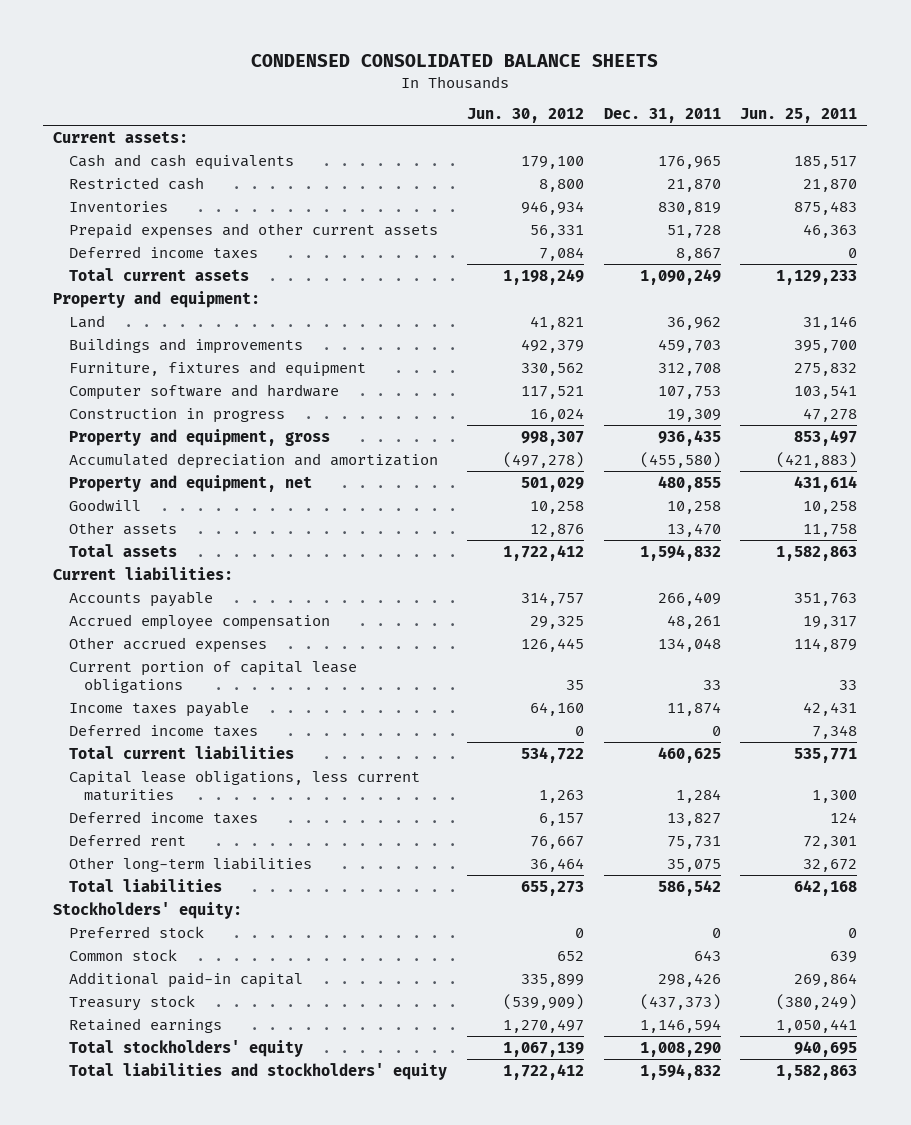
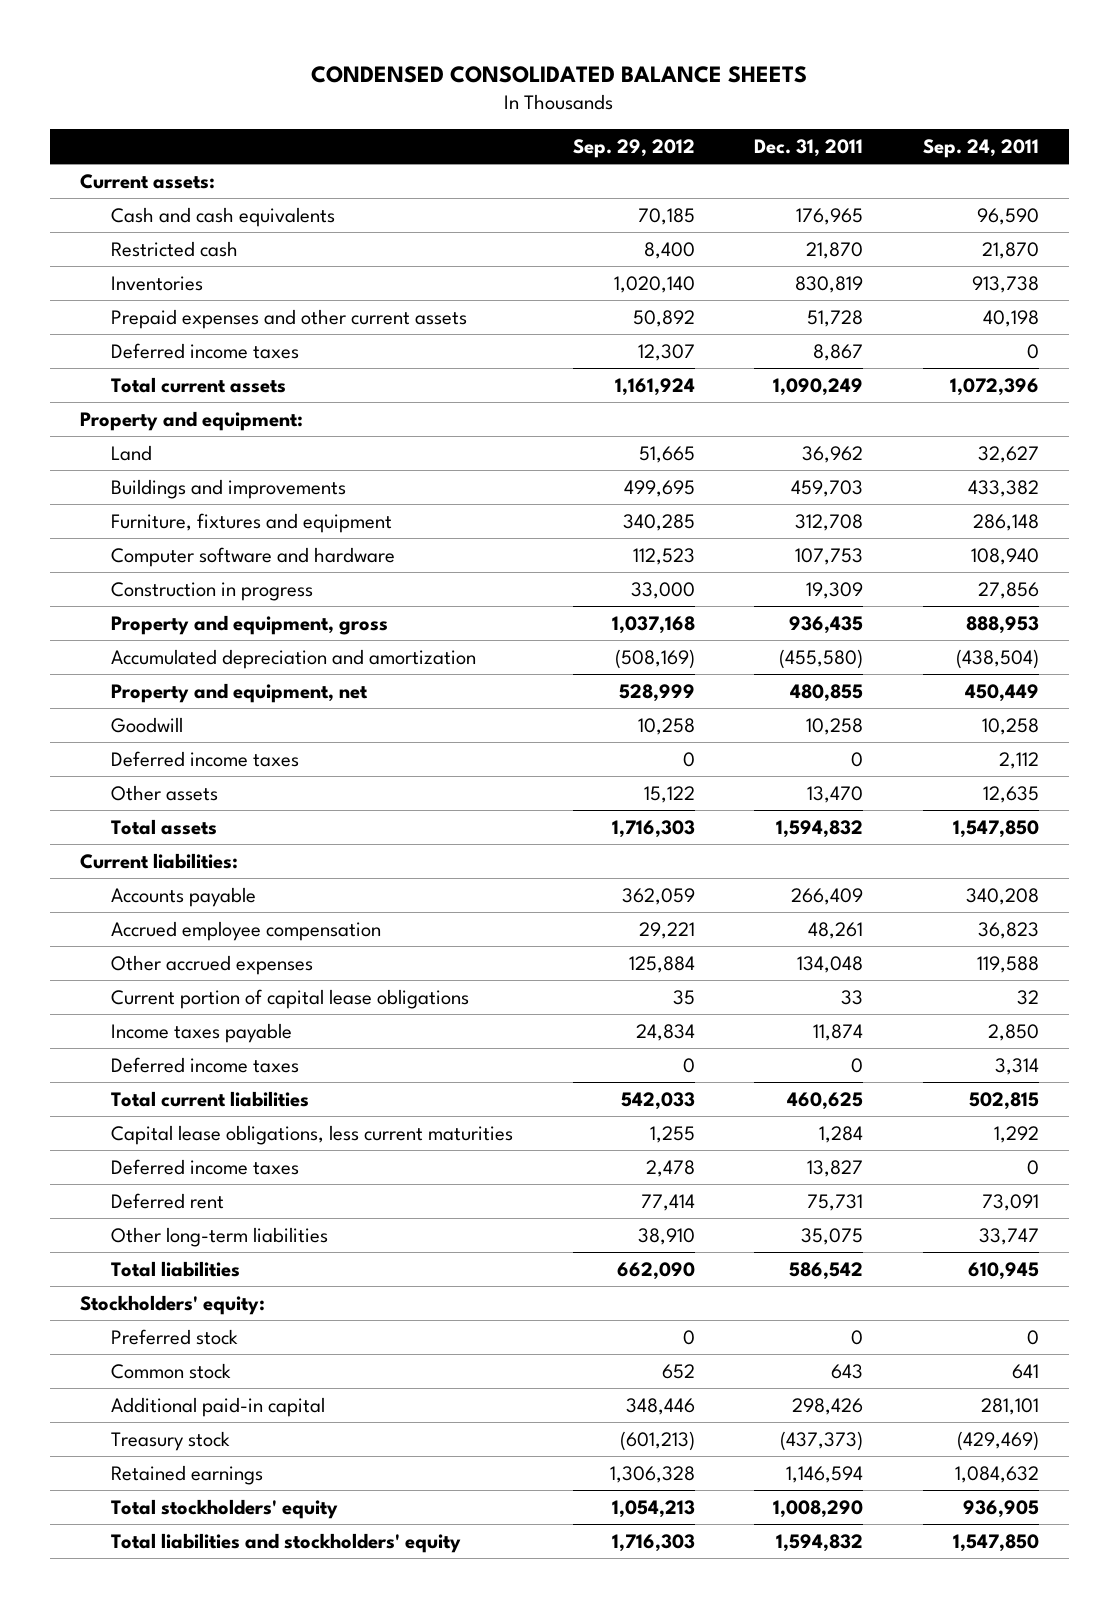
[466,108,584,124] Jun. 30, 2012 -> none
[740,108,858,124] Jun. 25, 2011 -> none
none -> [572,139,695,159] Sep. 29, 2012
none -> [922,139,1039,159] Sep. 24, 2011
none -> [111,750,300,767] Deferred income taxes

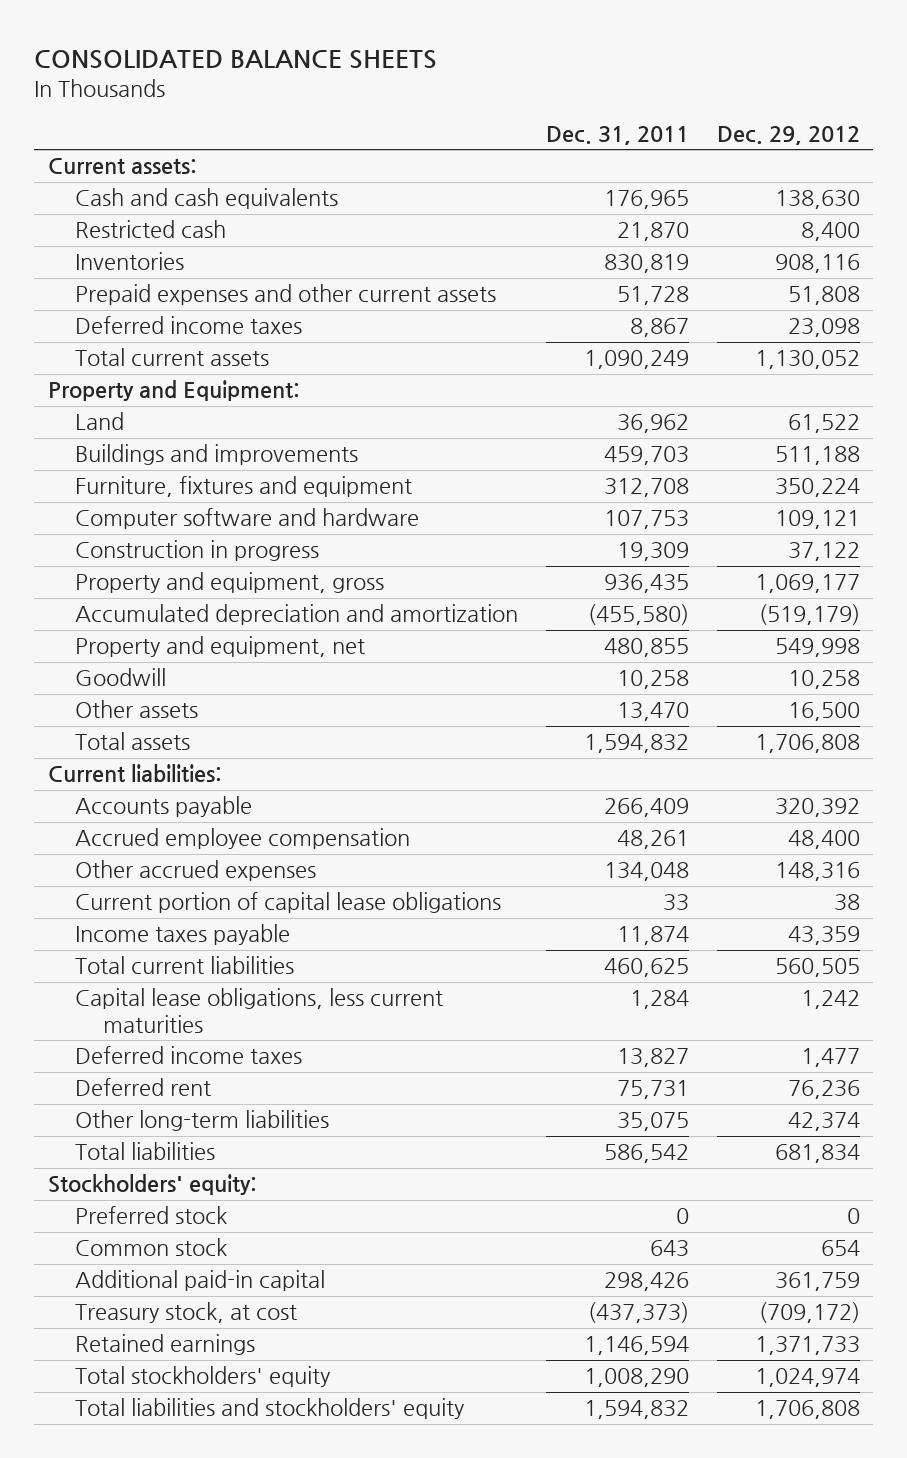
[311,65,808,83] CONDENSED CONSOLIDATED BALANCE SHEETS -> [34,50,438,70] CONSOLIDATED BALANCE SHEETS
[572,139,695,159] Sep. 29, 2012 -> none
[922,139,1039,159] Sep. 24, 2011 -> none
none -> [716,126,860,146] Dec. 29, 2012
[79,410,303,431] Property and equipment: -> [47,380,300,402] Property and Equipment:
[111,750,300,767] Deferred income taxes -> none
[111,1056,300,1073] Deferred income taxes -> none
[111,1430,231,1451] Treasury stock -> [75,1302,298,1324] Treasury stock, at cost

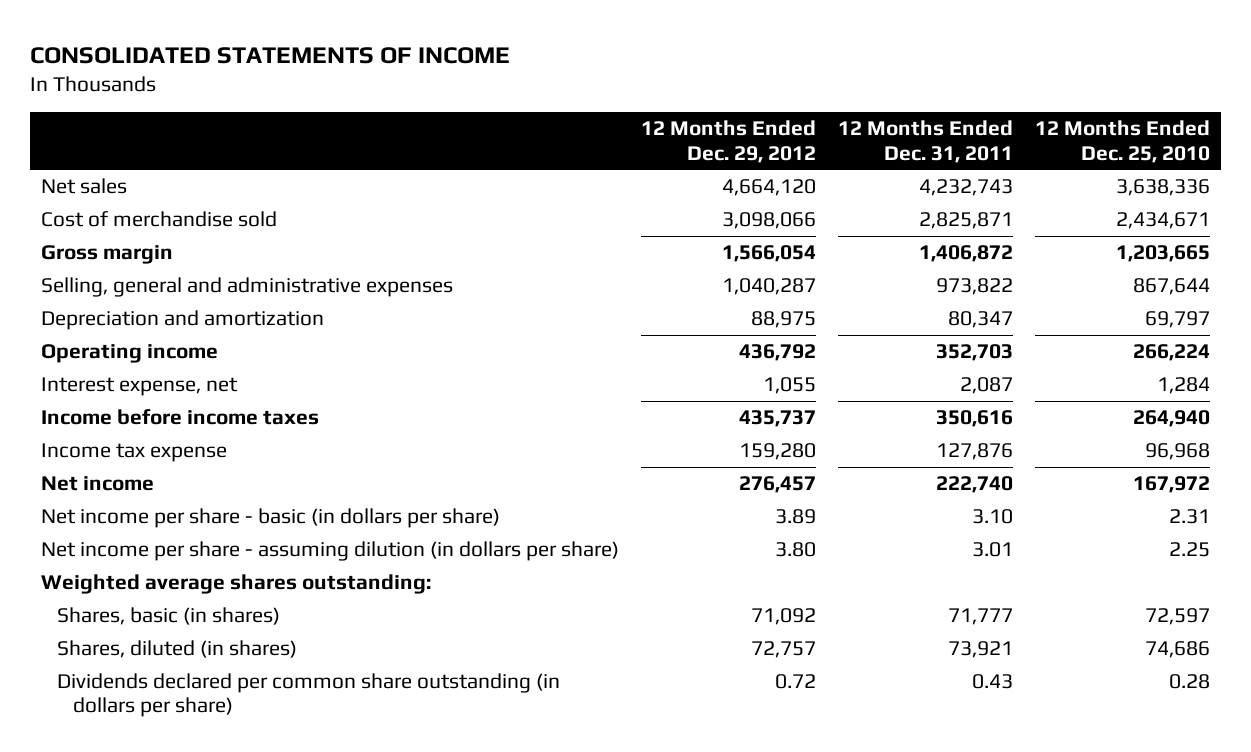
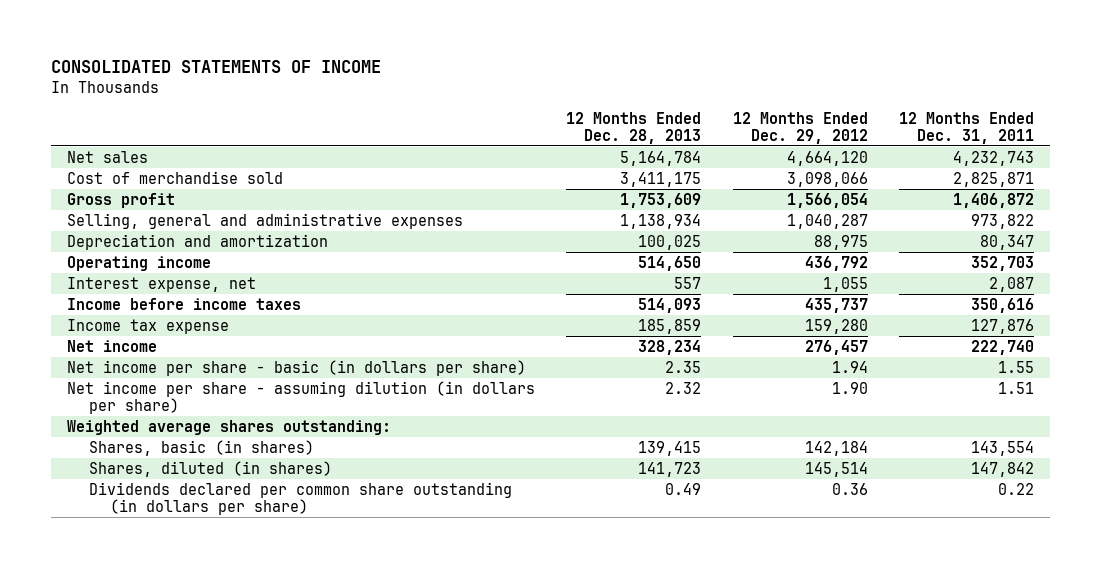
[1034,120,1210,163] 12 Months Ended Dec. 25, 2010 -> none
none -> [566,111,702,144] 12 Months Ended Dec. 28, 2013
[41,245,174,265] Gross margin -> [66,192,175,208] Gross profit
[775,509,817,525] 3.89 -> [831,360,868,373] 1.94
[971,509,1013,525] 3.10 -> [998,360,1035,373] 1.55
[775,542,817,558] 3.80 -> [831,381,868,394] 1.90
[971,542,1013,558] 3.01 -> [998,381,1035,394] 1.51
[751,608,817,626] 71,092 -> [804,440,868,456] 142,184
[947,608,1013,626] 71,777 -> [971,440,1035,456] 143,554
[751,641,817,659] 72,757 -> [804,461,868,477] 145,514
[947,641,1013,659] 73,921 -> [971,461,1035,477] 147,842
[775,674,817,690] 0.72 -> [831,482,868,495] 0.36
[971,674,1013,690] 0.43 -> [998,482,1035,495] 0.22

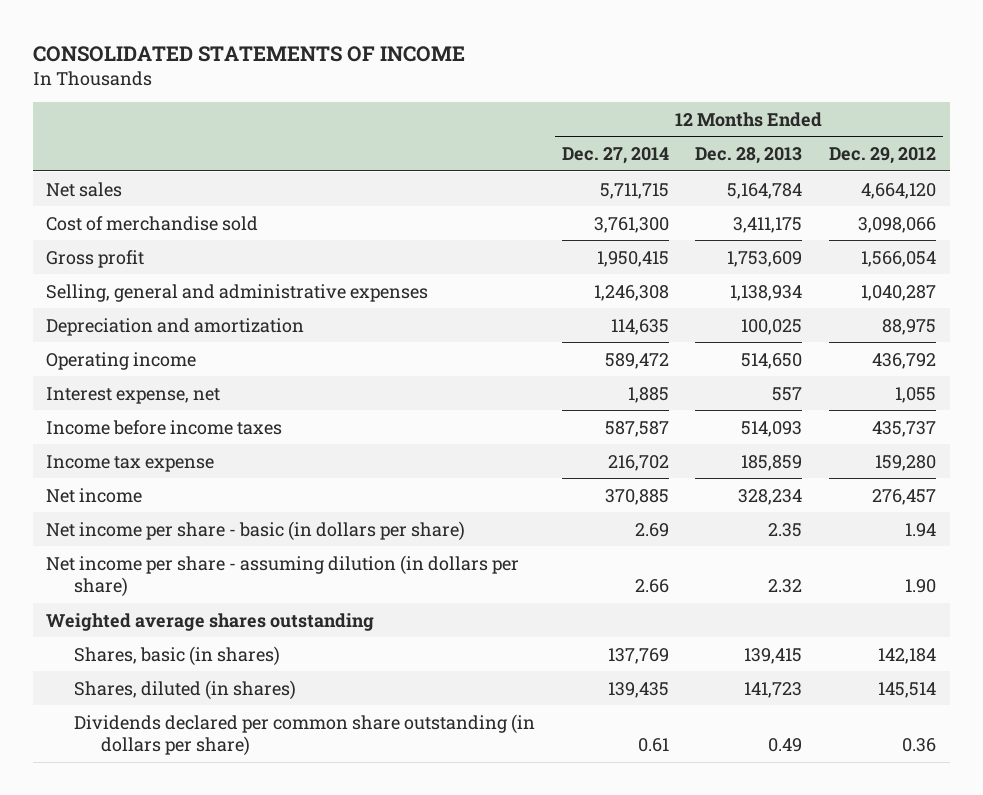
[899,111,1035,144] 12 Months Ended Dec. 31, 2011 -> none
none -> [561,147,669,165] Dec. 27, 2014
[66,419,391,435] Weighted average shares outstanding: -> [46,612,375,631] Weighted average shares outstanding

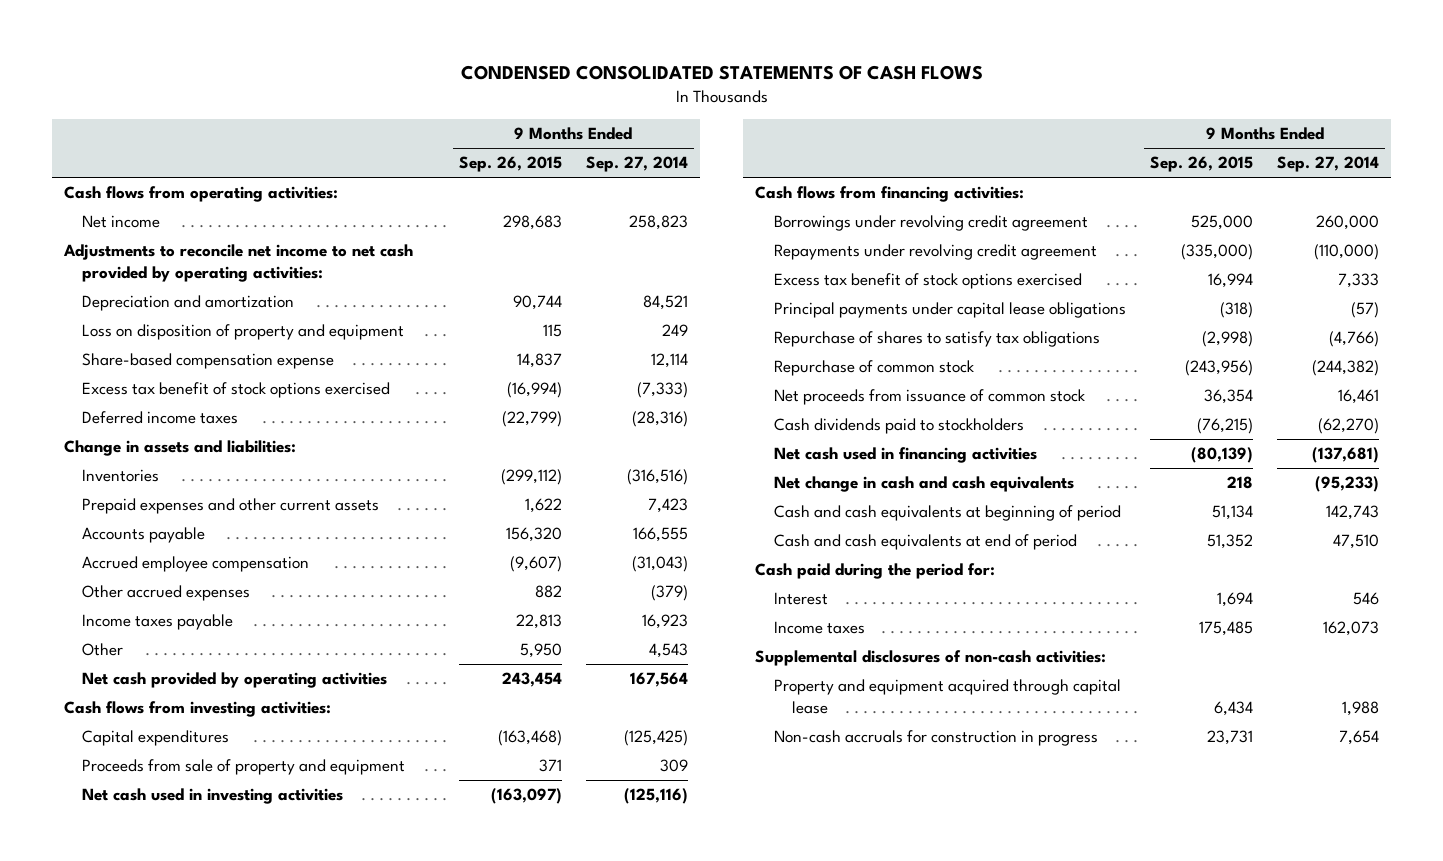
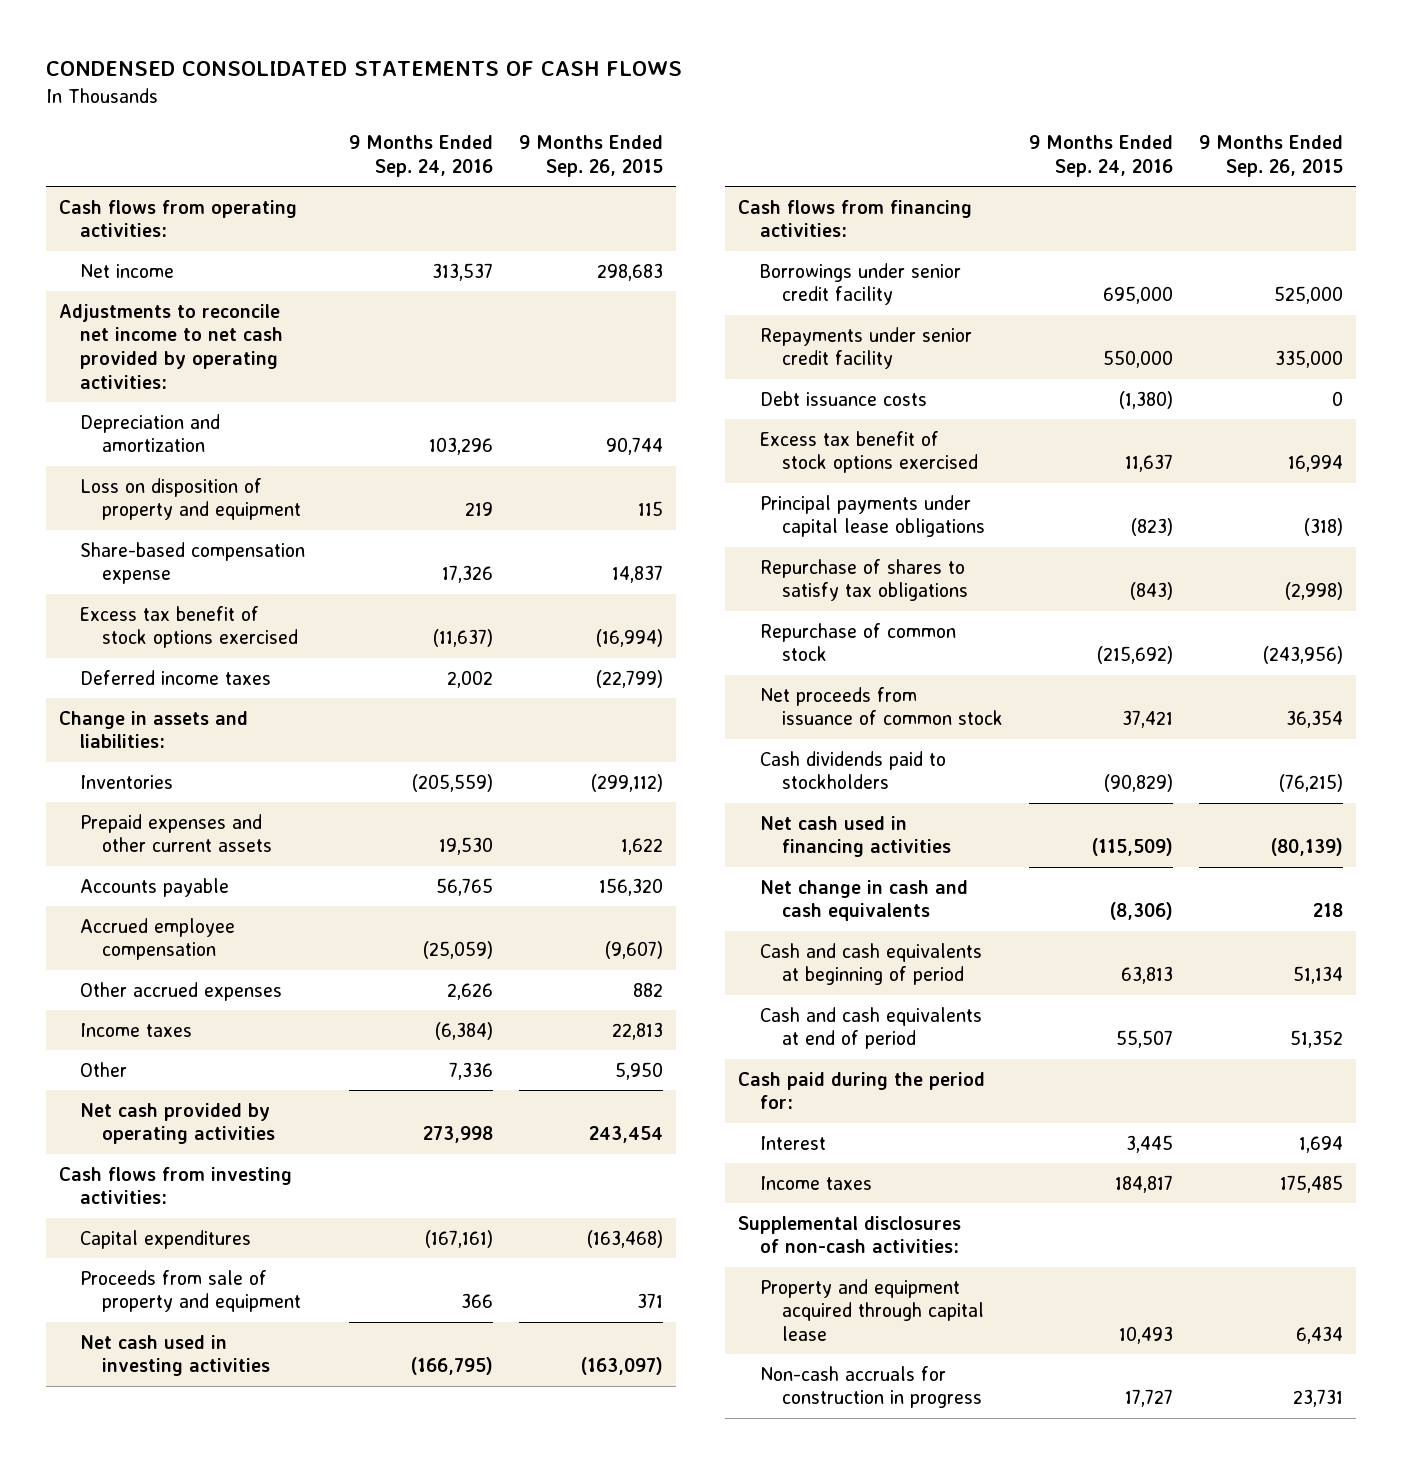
[586,156,689,173] Sep. 27, 2014 -> none
none -> [348,135,493,178] 9 Months Ended Sep. 24, 2016
[82,614,234,631] Income taxes payable -> [80,1022,193,1037] Income taxes
[773,244,1097,261] Repayments under revolving credit agreement -> none
[773,215,1088,232] Borrowings under revolving credit agreement -> [760,262,962,306] Borrowings under senior credit facility
none -> [760,326,973,370] Repayments under senior credit facility
none -> [760,390,928,406] Debt issuance costs

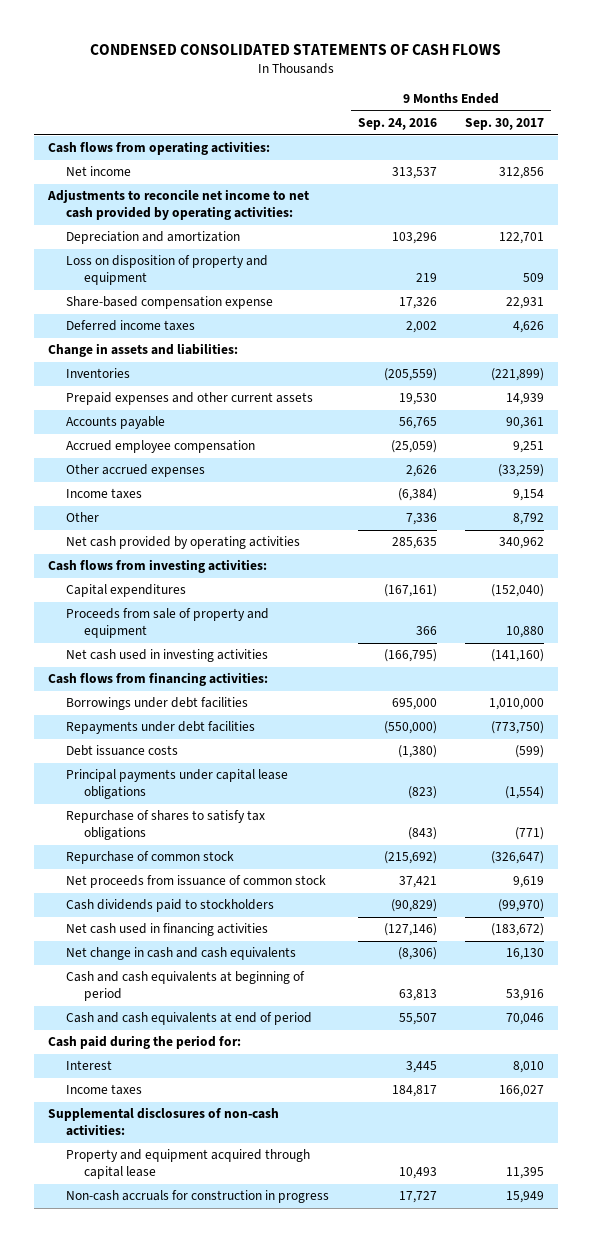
[518,135,663,178] 9 Months Ended Sep. 26, 2015 -> none
none -> [465,118,545,131] Sep. 30, 2017
[80,605,298,649] Excess tax benefit of stock options exercised -> none
[422,1126,493,1144] 273,998 -> [391,537,437,550] 285,635
[760,262,962,306] Borrowings under senior credit facility -> [66,697,249,711] Borrowings under debt facilities
[760,326,973,370] Repayments under senior credit facility -> [66,721,256,735] Repayments under debt facilities
[1102,350,1173,369] 550,000 -> [383,721,437,735] (550,000)
[760,430,978,474] Excess tax benefit of stock options exercised -> none
[1091,838,1173,857] (115,509) -> [383,923,437,937] (127,146)

